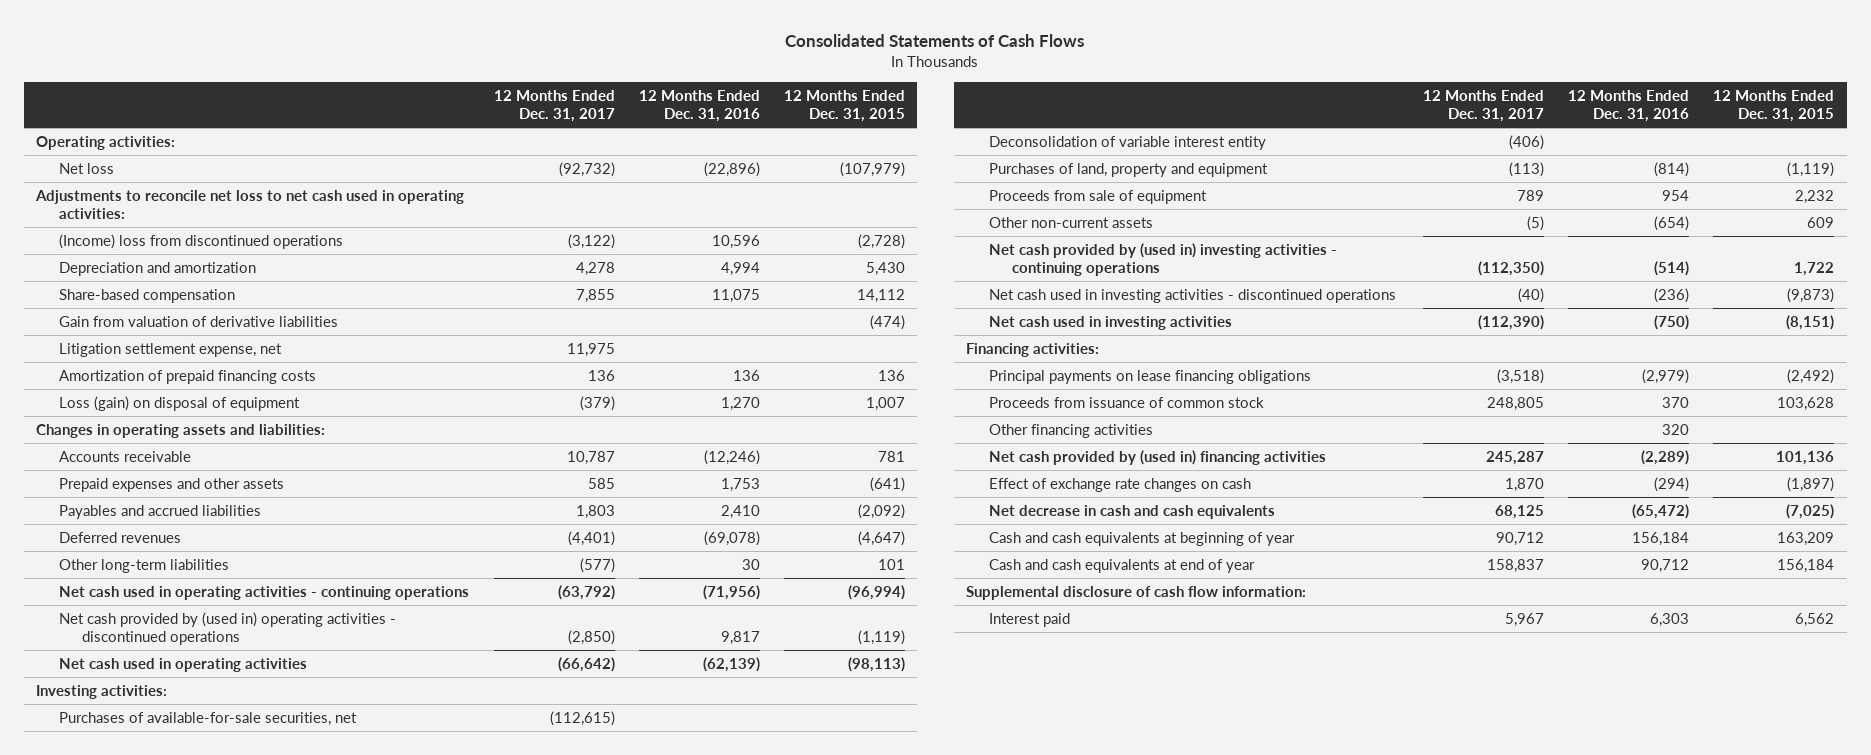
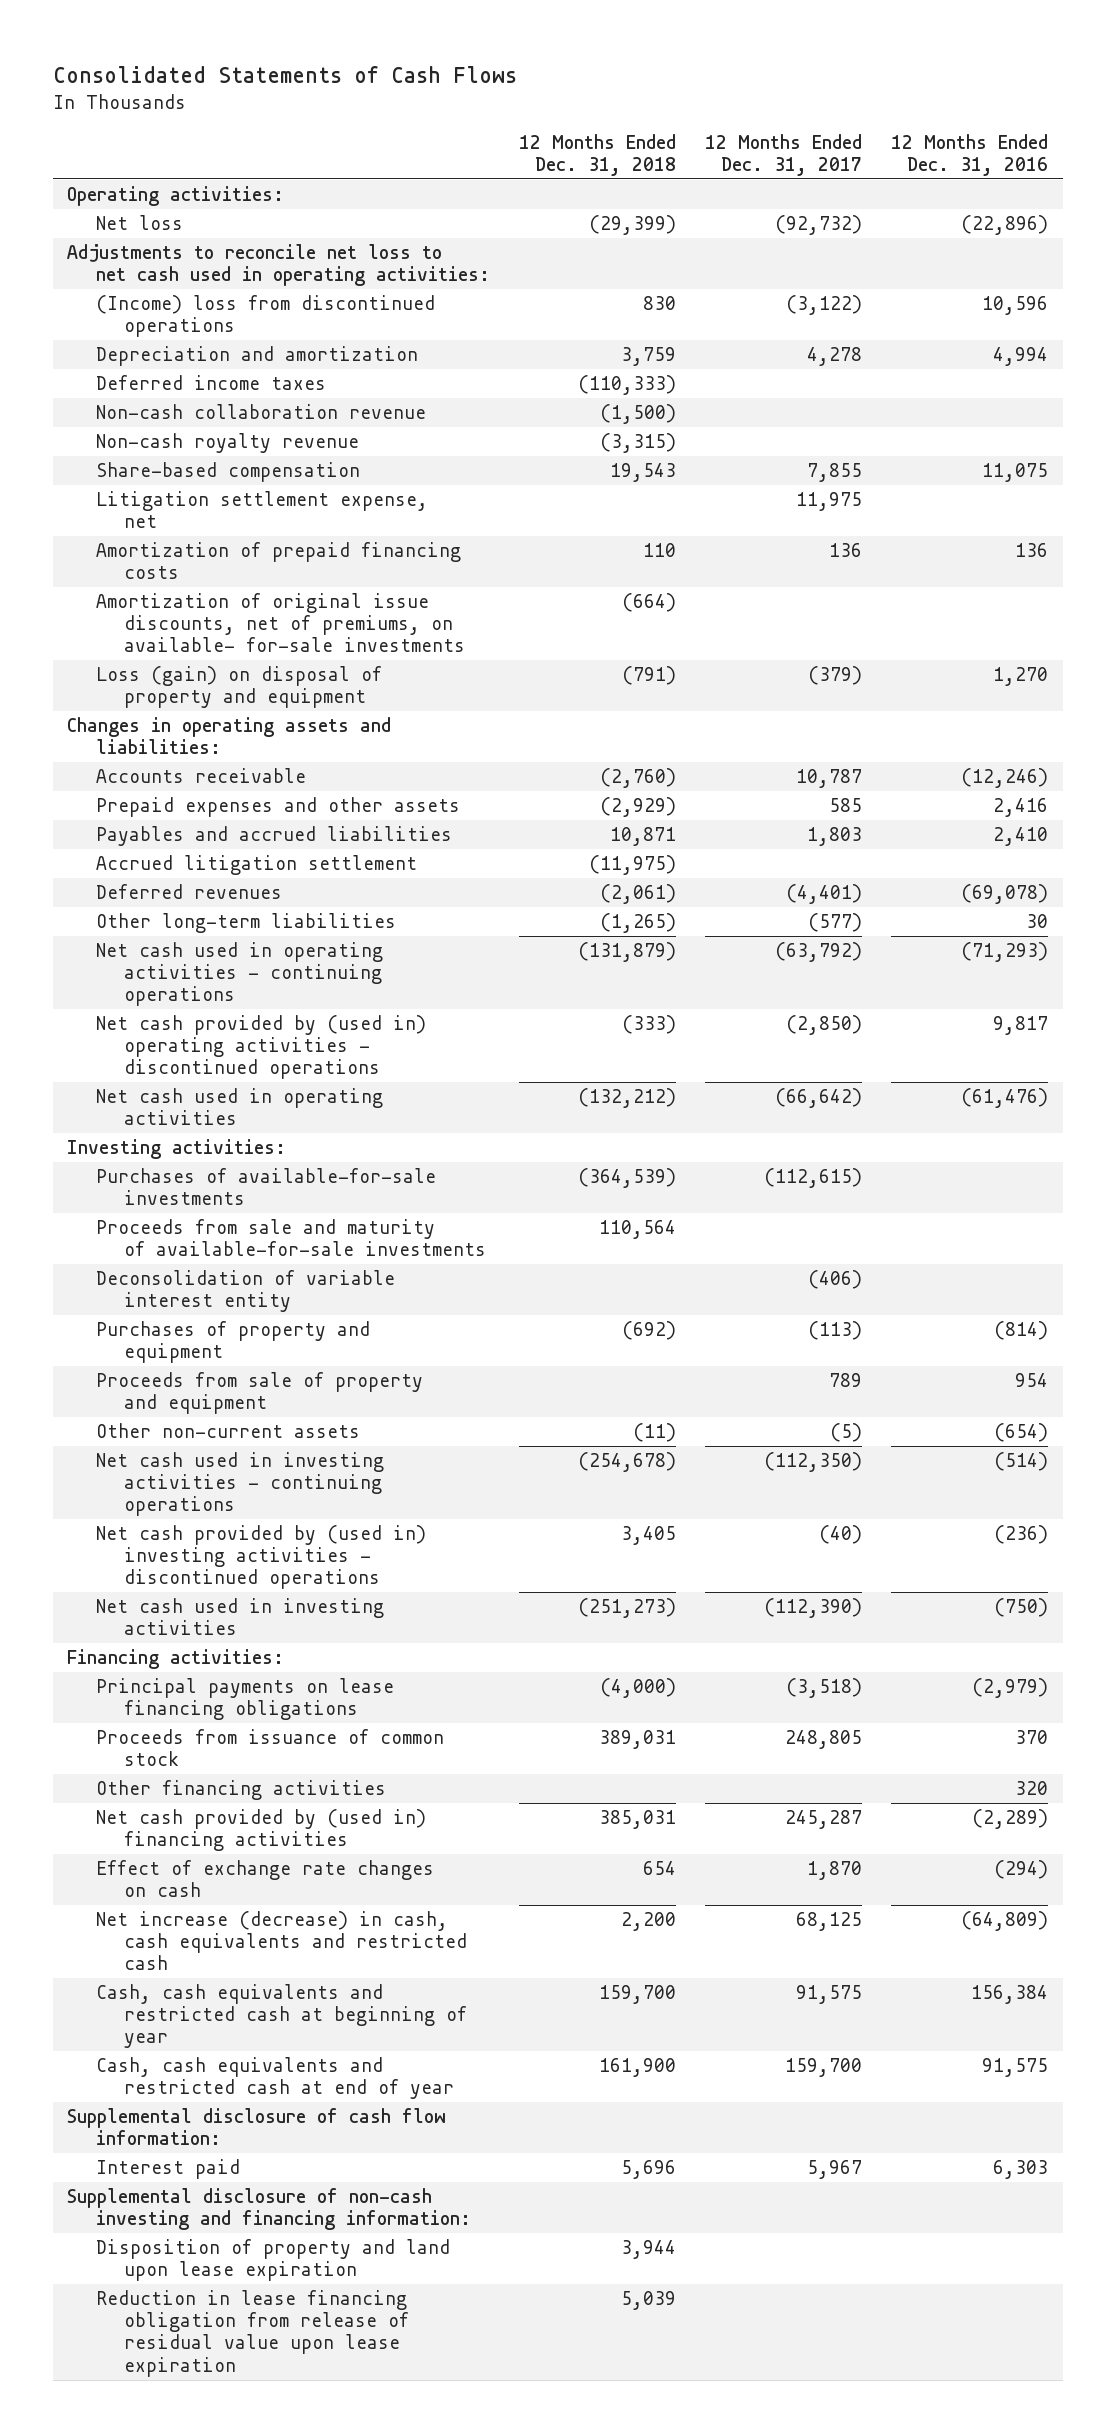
[783,89,905,123] 12 Months Ended Dec. 31, 2015 -> none
none -> [518,133,676,177] 12 Months Ended Dec. 31, 2018
none -> [95,375,326,391] Deferred income taxes
none -> [95,404,426,420] Non-cash collaboration revenue
none -> [95,433,359,454] Non-cash royalty revenue
[59,315,339,327] Gain from valuation of derivative liabilities -> none
none -> [95,593,465,653] Amortization of original issue discounts, net of premiums, on available- for-sale investments
[59,395,301,411] Loss (gain) on disposal of equipment -> [95,666,382,709] Loss (gain) on disposal of property and equipment
[720,477,760,492] 1,753 -> [993,798,1049,818] 2,416
none -> [95,855,417,876] Accrued litigation settlement
[702,584,760,600] (71,956) -> [961,942,1049,963] (71,293)
[702,656,760,672] (62,139) -> [961,1088,1049,1109] (61,476)
[59,711,358,726] Purchases of available-for-sale securities, net -> [95,1168,436,1206] Purchases of available-for-sale investments
none -> [95,1219,486,1257] Proceeds from sale and maturity of available-for-sale investments
[988,162,1268,177] Purchases of land, property and equipment -> [95,1321,370,1364] Purchases of property and equipment
[988,189,1207,204] Proceeds from sale of equipment -> [95,1372,423,1415] Proceeds from sale of property and equipment
[988,242,1337,277] Net cash provided by (used in) investing activities - continuing operations -> [95,1452,384,1517] Net cash used in investing activities - continuing operations
[988,288,1396,303] Net cash used in investing activities - discontinued operations -> [95,1525,426,1590] Net cash provided by (used in) investing activities - discontinued operations
[988,504,1275,519] Net decrease in cash and cash equivalents -> [95,1911,467,1971] Net increase (decrease) in cash, cash equivalents and restricted cash
[1632,503,1690,519] (65,472) -> [961,1911,1049,1932] (64,809)
[988,531,1295,546] Cash and cash equivalents at beginning of year -> [95,1984,467,2049] Cash, cash equivalents and restricted cash at beginning of year
[1496,531,1545,546] 90,712 -> [796,1985,863,2005] 91,575
[1632,531,1690,546] 156,184 -> [971,1985,1049,2005] 156,384
[988,558,1255,573] Cash and cash equivalents at end of year -> [95,2057,454,2100] Cash, cash equivalents and restricted cash at end of year
[1487,558,1545,573] 158,837 -> [785,2058,863,2078] 159,700
[1641,558,1690,573] 90,712 -> [982,2058,1049,2078] 91,575
none -> [67,2188,471,2231] Supplemental disclosure of non-cash investing and financing information:
none -> [95,2239,450,2282] Disposition of property and land upon lease expiration
none -> [95,2290,409,2377] Reduction in lease financing obligation from release of residual value upon lease expiration

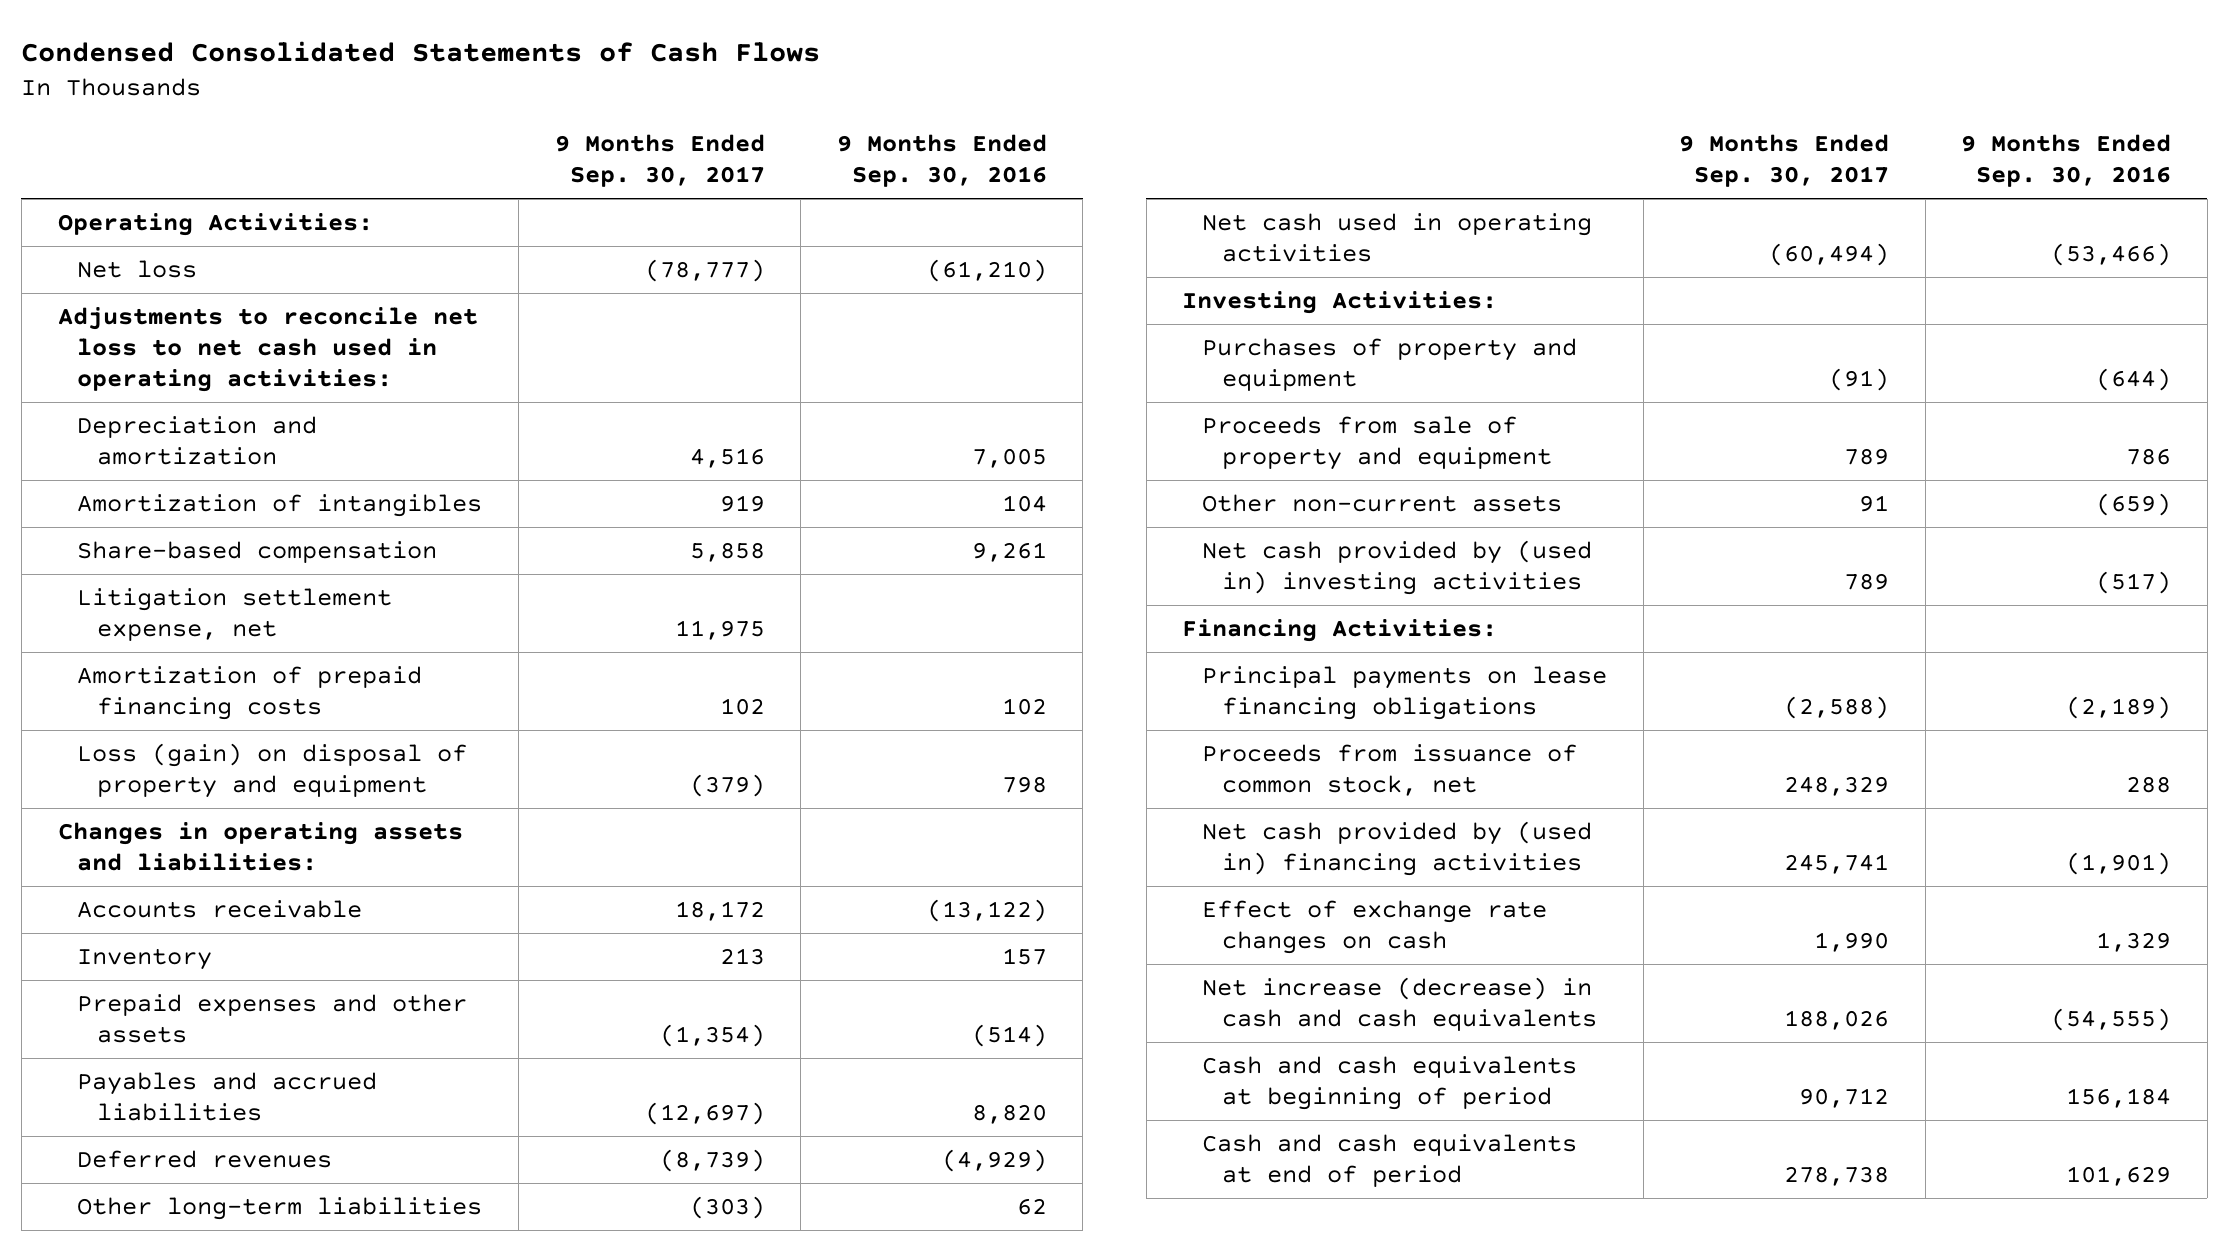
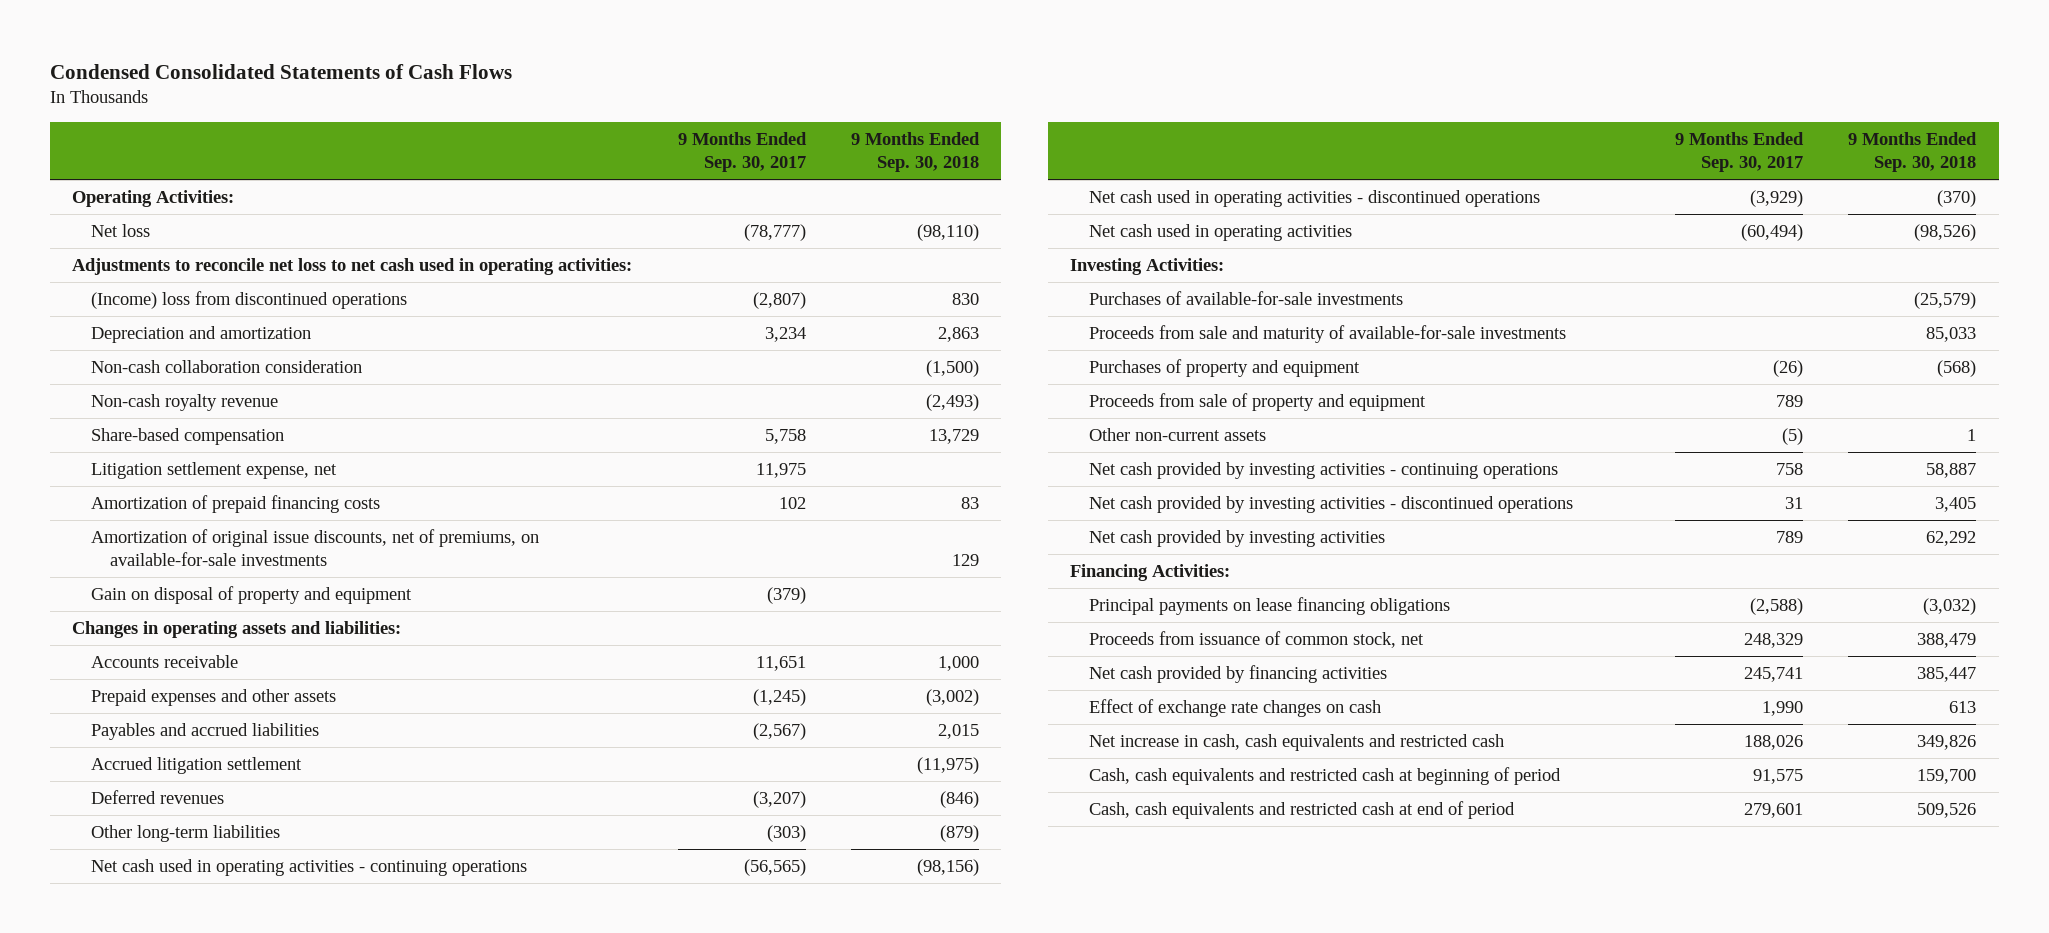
[836,134,1047,188] 9 Months Ended Sep. 30, 2016 -> none
none -> [850,132,980,172] 9 Months Ended Sep. 30, 2018
[77,493,483,517] Amortization of intangibles -> none
none -> [91,291,408,310] (Income) loss from discontinued operations
[689,447,765,468] 4,516 -> [764,327,806,343] 3,234
none -> [91,360,363,374] Non-cash collaboration consideration
none -> [91,394,279,412] Non-cash royalty revenue
[689,541,765,562] 5,858 -> [764,429,806,445] 5,758
none -> [91,529,540,567] Amortization of original issue discounts, net of premiums, on available-for-sale investments
[77,742,468,798] Loss (gain) on disposal of property and equipment -> [91,586,413,605] Gain on disposal of property and equipment
[77,947,213,970] Inventory -> none
[674,900,765,921] 18,172 -> [755,656,806,672] 11,651
[659,1023,765,1047] (1,354) -> [752,689,806,707] (1,245)
[644,1101,765,1125] (12,697) -> [752,723,806,741] (2,567)
none -> [91,757,303,775] Accrued litigation settlement
[659,1148,765,1172] (8,739) -> [752,791,806,809] (3,207)
none -> [91,859,528,877] Net cash used in operating activities - continuing operations
none -> [1088,190,1540,208] Net cash used in operating activities - discontinued operations
none -> [1088,291,1403,306] Purchases of available-for-sale investments
none -> [1088,325,1566,344] Proceeds from sale and maturity of available-for-sale investments
[1829,367,1890,391] (91) -> [1773,360,1804,378] (26)
[1859,494,1890,512] 91 -> [1782,428,1804,446] (5)
[1201,539,1592,595] Net cash provided by (used in) investing activities -> [1088,462,1558,480] Net cash provided by investing activities - continuing operations
[1844,572,1890,590] 789 -> [1776,463,1804,476] 758
none -> [1088,496,1573,514] Net cash provided by investing activities - discontinued operations
none -> [1088,530,1385,548] Net cash provided by investing activities
[1201,820,1592,876] Net cash provided by (used in) financing activities -> [1088,665,1387,684] Net cash provided by financing activities
[1201,976,1597,1031] Net increase (decrease) in cash and cash equivalents -> [1088,734,1504,752] Net increase in cash, cash equivalents and restricted cash
[1201,1055,1577,1110] Cash and cash equivalents at beginning of period -> [1088,767,1561,786] Cash, cash equivalents and restricted cash at beginning of period
[1799,1087,1890,1108] 90,712 -> [1753,769,1804,785] 91,575
[1201,1133,1577,1187] Cash and cash equivalents at end of period -> [1088,801,1515,820] Cash, cash equivalents and restricted cash at end of period
[1784,1165,1890,1186] 278,738 -> [1744,803,1804,819] 279,601

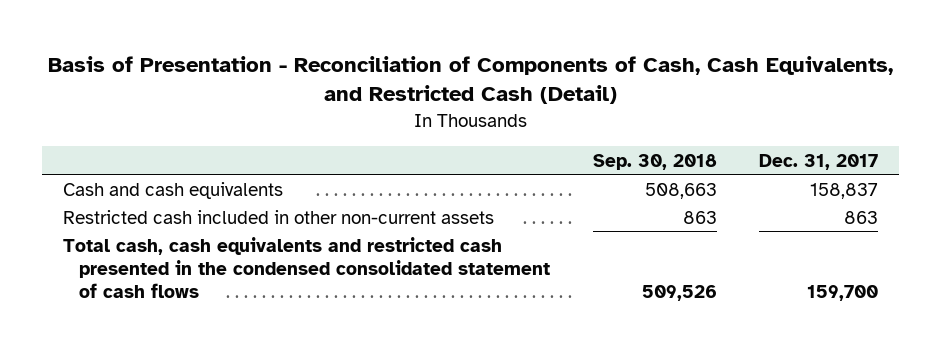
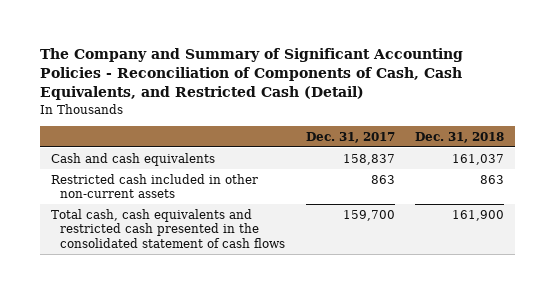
[47,55,893,105] Basis of Presentation - Reconciliation of Components of Cash, Cash Equivalents, and Restricted Cash (Detail) -> [40,48,464,101] The Company and Summary of Significant Accounting Policies - Reconciliation of Components of Cash, Cash Equivalents, and Restricted Cash (Detail)
[592,153,717,170] Sep. 30, 2018 -> none
none -> [415,131,505,143] Dec. 31, 2018
[63,236,551,299] Total cash, cash equivalents and restricted cash presented in the condensed consolidated statement of cash flows -> [50,208,286,248] Total cash, cash equivalents and restricted cash presented in the consolidated statement of cash flows

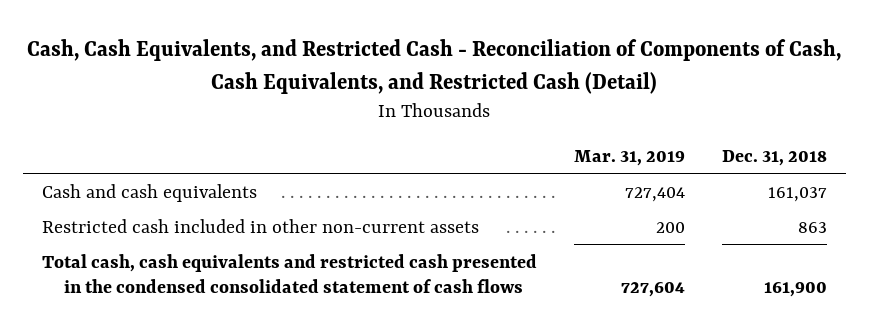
[40,48,464,101] The Company and Summary of Significant Accounting Policies - Reconciliation of Components of Cash, Cash Equivalents, and Restricted Cash (Detail) -> [27,38,842,94] Cash, Cash Equivalents, and Restricted Cash - Reconciliation of Components of Cash, Cash Equivalents, and Restricted Cash (Detail)
[305,131,395,143] Dec. 31, 2017 -> none
none -> [573,149,685,166] Mar. 31, 2019
[50,208,286,248] Total cash, cash equivalents and restricted cash presented in the consolidated statement of cash flows -> [41,253,537,293] Total cash, cash equivalents and restricted cash presented in the condensed consolidated statement of cash flows

